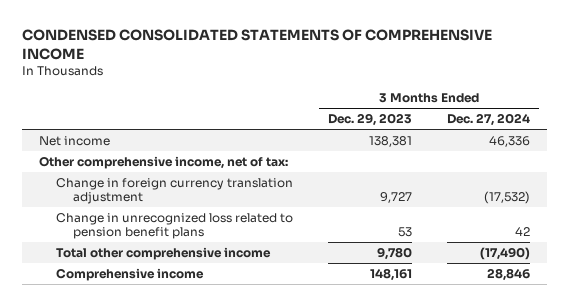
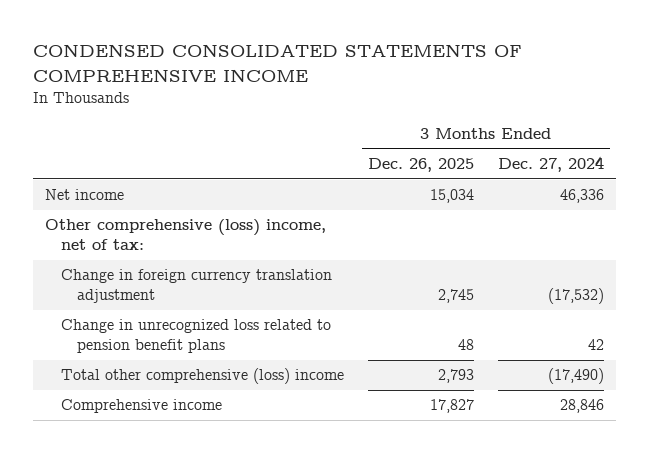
[328,113,413,127] Dec. 29, 2023 -> none
none -> [367,158,474,173] Dec. 26, 2025
[39,155,289,169] Other comprehensive income, net of tax: -> [44,219,326,251] Other comprehensive (loss) income, net of tax:
[56,246,272,260] Total other comprehensive income -> [60,368,344,385] Total other comprehensive (loss) income

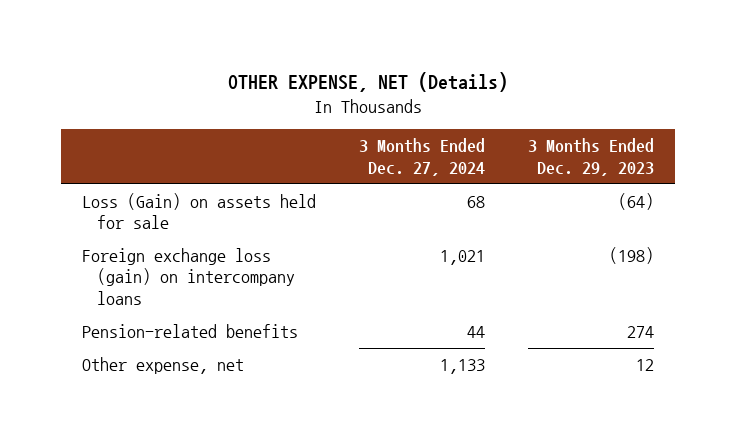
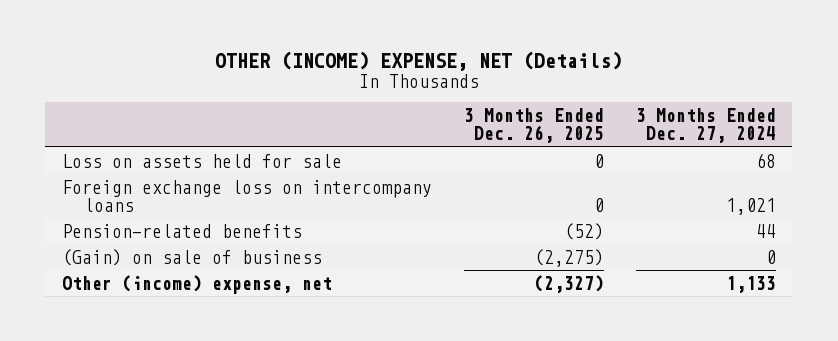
[228,72,509,93] OTHER EXPENSE, NET (Details) -> [214,51,622,72] OTHER (INCOME) EXPENSE, NET (Details)
[527,138,654,176] 3 Months Ended Dec. 29, 2023 -> none
none -> [463,108,604,144] 3 Months Ended Dec. 26, 2025
[82,193,317,230] Loss (Gain) on assets held for sale -> [61,153,342,168] Loss on assets held for sale
[82,248,296,305] Foreign exchange loss (gain) on intercompany loans -> [61,179,432,212] Foreign exchange loss on intercompany loans
none -> [61,248,322,266] (Gain) on sale of business
[82,357,245,375] Other expense, net -> [61,274,332,294] Other (income) expense, net

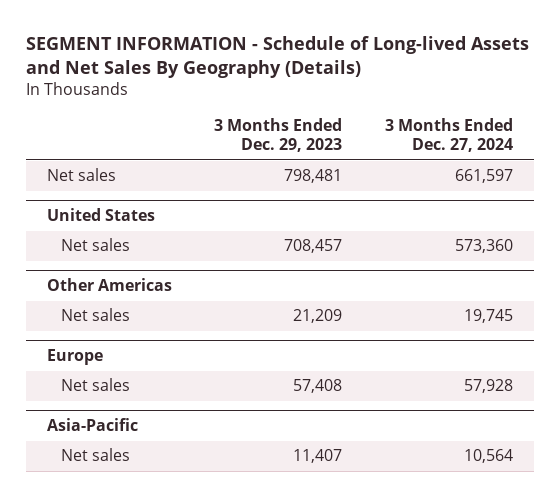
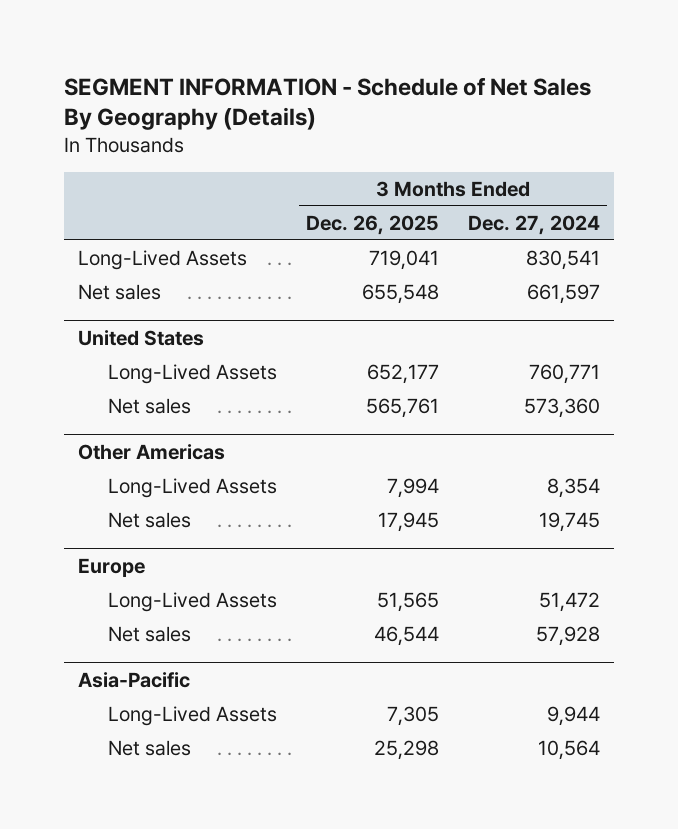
[25,35,529,78] SEGMENT INFORMATION - Schedule of Long-lived Assets and Net Sales By Geography (Details) -> [64,76,592,131] SEGMENT INFORMATION - Schedule of Net Sales By Geography (Details)
[214,117,343,153] 3 Months Ended Dec. 29, 2023 -> none
none -> [306,214,440,235] Dec. 26, 2025
none -> [78,249,248,270] Long-Lived Assets
none -> [108,363,278,384] Long-Lived Assets
none -> [108,477,278,498] Long-Lived Assets
none -> [108,591,278,612] Long-Lived Assets
none -> [108,705,278,726] Long-Lived Assets

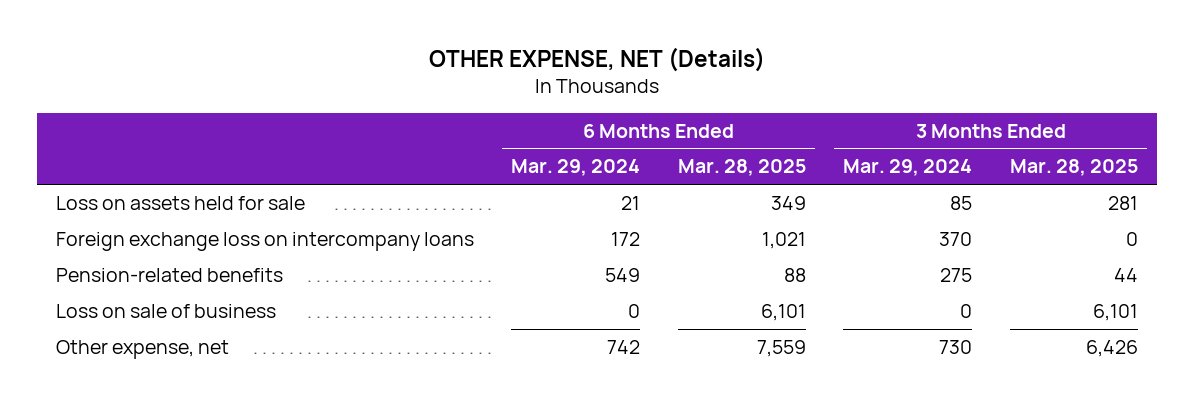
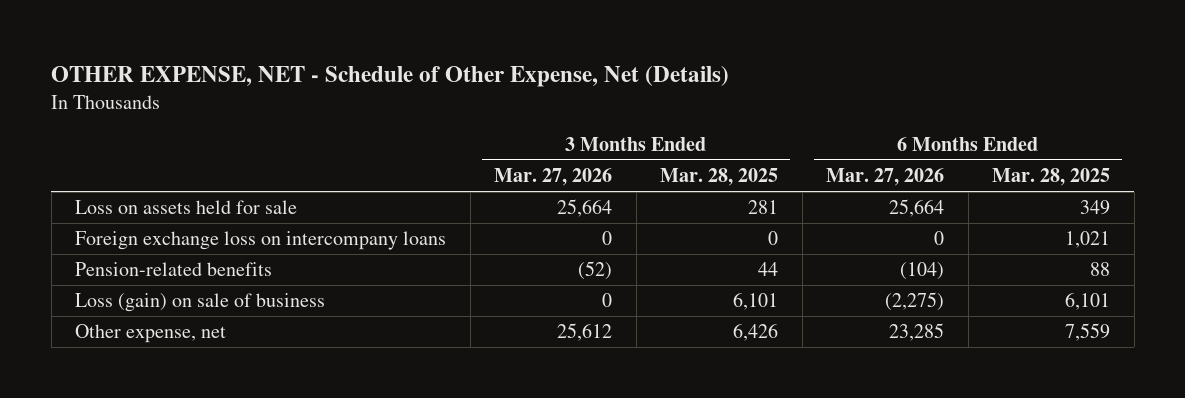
[428,46,765,72] OTHER EXPENSE, NET (Details) -> [51,65,730,87] OTHER EXPENSE, NET - Schedule of Other Expense, Net (Details)
[511,159,641,177] Mar. 29, 2024 -> none
[843,159,973,177] Mar. 29, 2024 -> none
none -> [494,167,613,186] Mar. 27, 2026
none -> [826,167,945,186] Mar. 27, 2026
[55,303,276,318] Loss on sale of business -> [75,293,326,313] Loss (gain) on sale of business

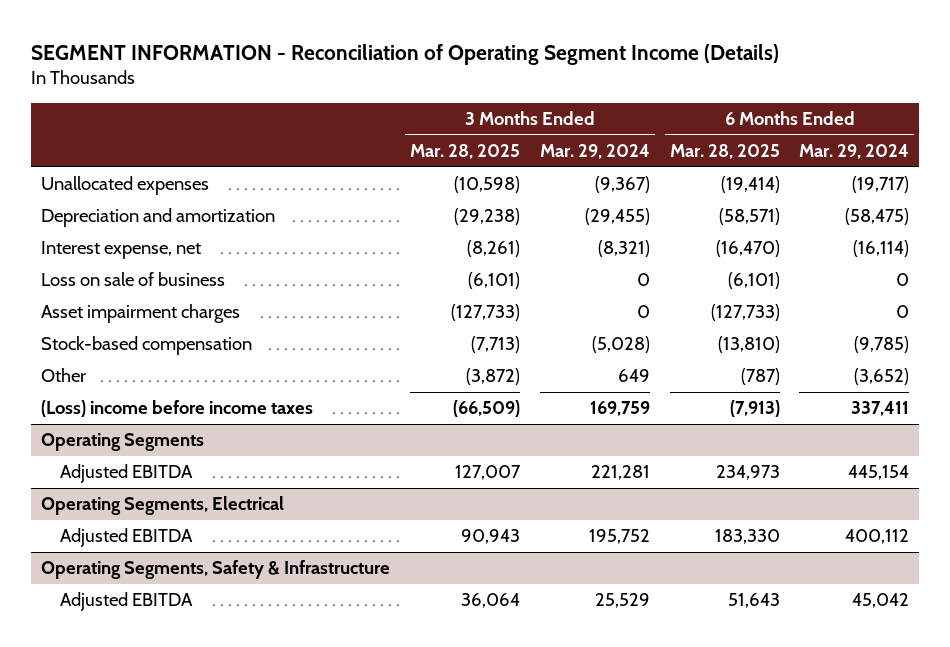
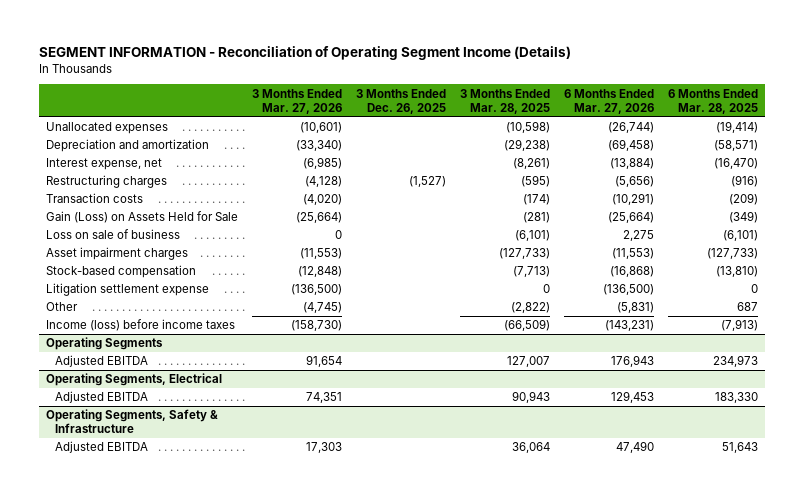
[539,144,650,160] Mar. 29, 2024 -> none
[799,144,910,160] Mar. 29, 2024 -> none
none -> [252,88,343,114] 3 Months Ended Mar. 27, 2026
none -> [356,88,447,114] 3 Months Ended Dec. 26, 2025
none -> [564,88,655,114] 6 Months Ended Mar. 27, 2026
none -> [46,175,168,189] Restructuring charges
none -> [46,193,144,204] Transaction costs
none -> [46,211,239,224] Gain (Loss) on Assets Held for Sale
none -> [46,283,210,297] Litigation settlement expense
[465,368,520,386] (3,872) -> [511,302,551,314] (2,822)
[740,368,780,386] (787) -> [737,302,759,312] 687
[40,400,313,418] (Loss) income before income taxes -> [46,319,236,332] Income (loss) before income taxes

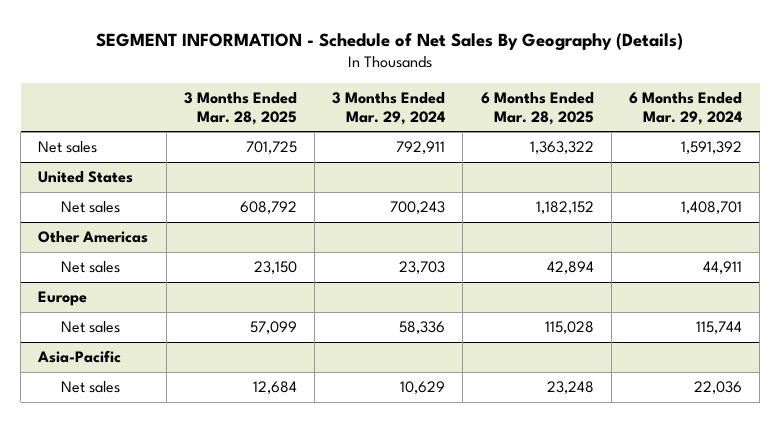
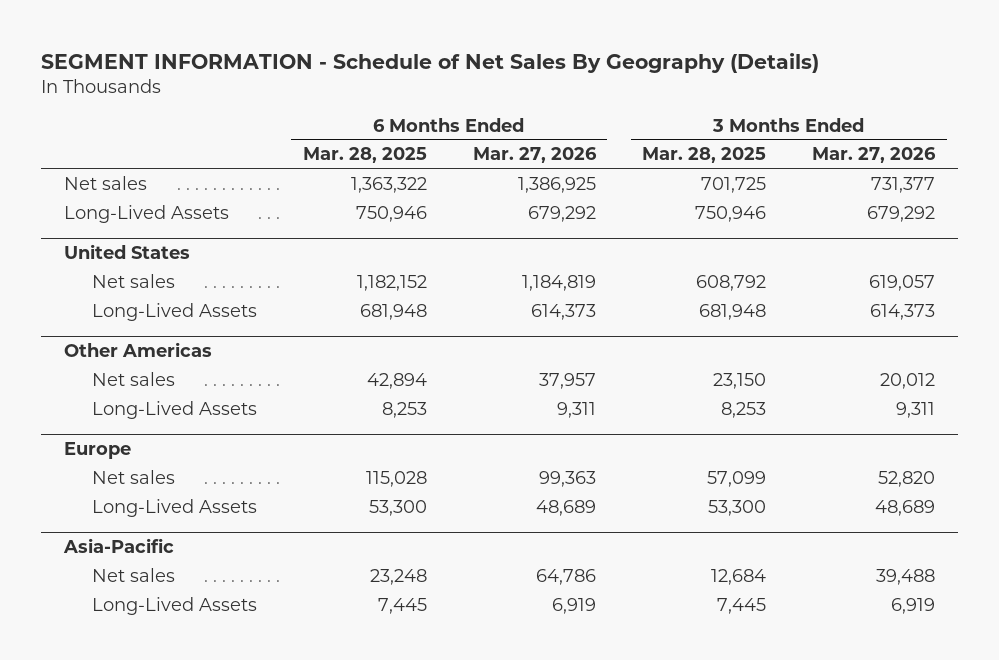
[332,91,446,125] 3 Months Ended Mar. 29, 2024 -> none
[628,91,742,125] 6 Months Ended Mar. 29, 2024 -> none
none -> [472,147,597,164] Mar. 27, 2026
none -> [812,147,937,164] Mar. 27, 2026
none -> [64,204,230,223] Long-Lived Assets
none -> [91,302,257,321] Long-Lived Assets
none -> [91,400,257,419] Long-Lived Assets
none -> [91,498,257,517] Long-Lived Assets
none -> [91,596,257,615] Long-Lived Assets

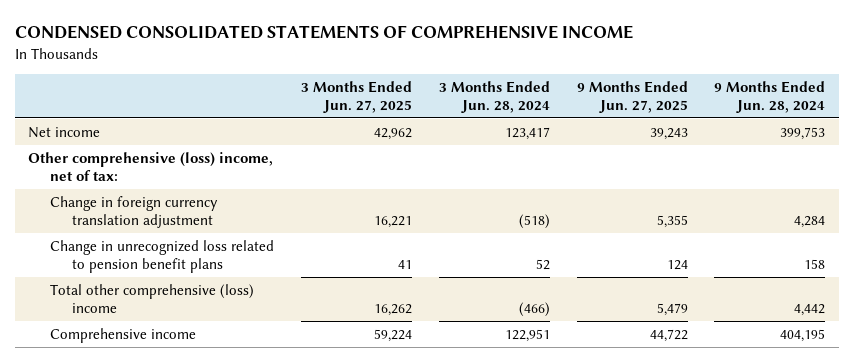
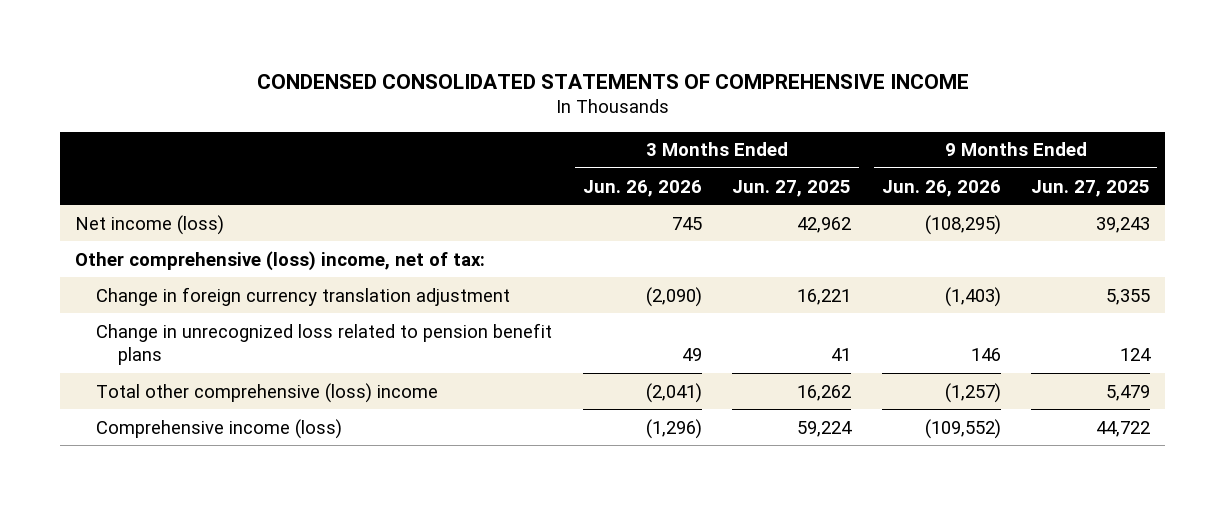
[438,80,550,114] 3 Months Ended Jun. 28, 2024 -> none
[714,80,826,114] 9 Months Ended Jun. 28, 2024 -> none
none -> [582,179,702,197] Jun. 26, 2026
none -> [881,179,1001,197] Jun. 26, 2026
[28,126,101,138] Net income -> [75,214,225,235] Net income (loss)
[50,327,197,343] Comprehensive income -> [96,418,343,439] Comprehensive income (loss)

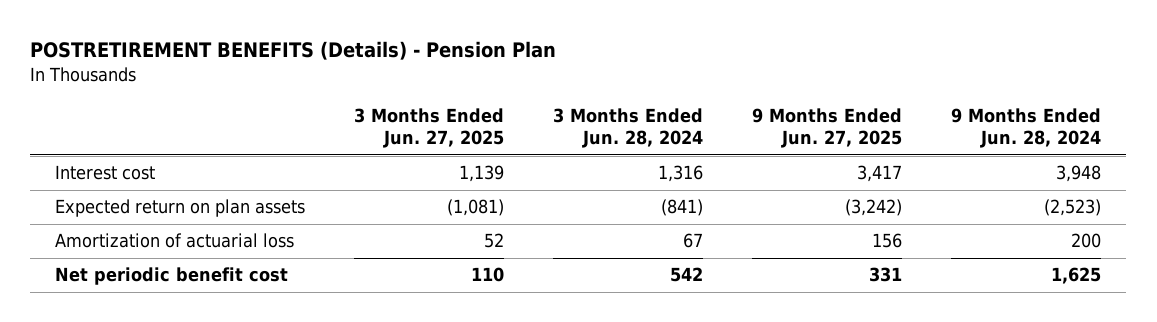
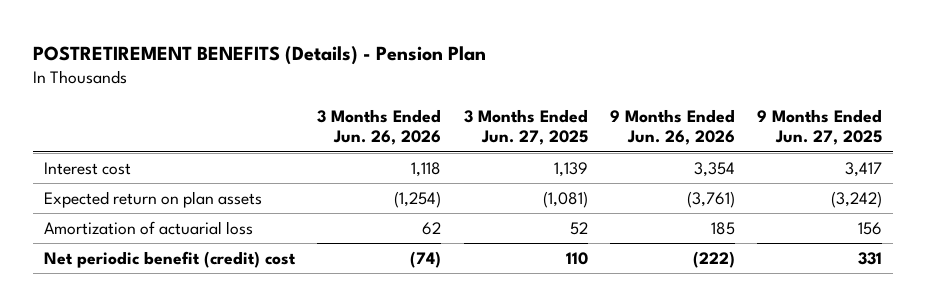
[553,107,704,148] 3 Months Ended Jun. 28, 2024 -> none
[951,107,1102,148] 9 Months Ended Jun. 28, 2024 -> none
none -> [317,108,442,146] 3 Months Ended Jun. 26, 2026
none -> [610,108,736,146] 9 Months Ended Jun. 26, 2026
[55,267,289,286] Net periodic benefit cost -> [44,250,297,268] Net periodic benefit (credit) cost

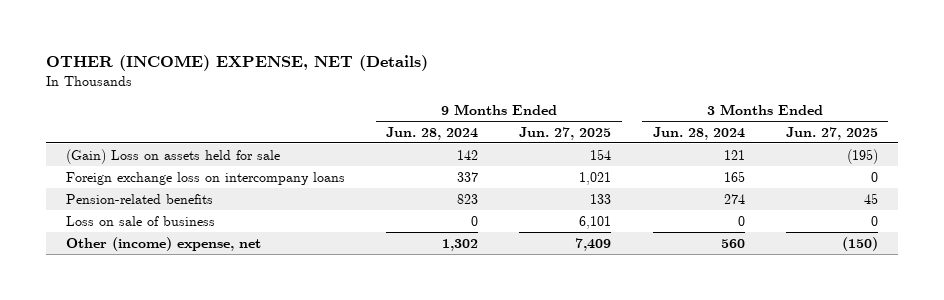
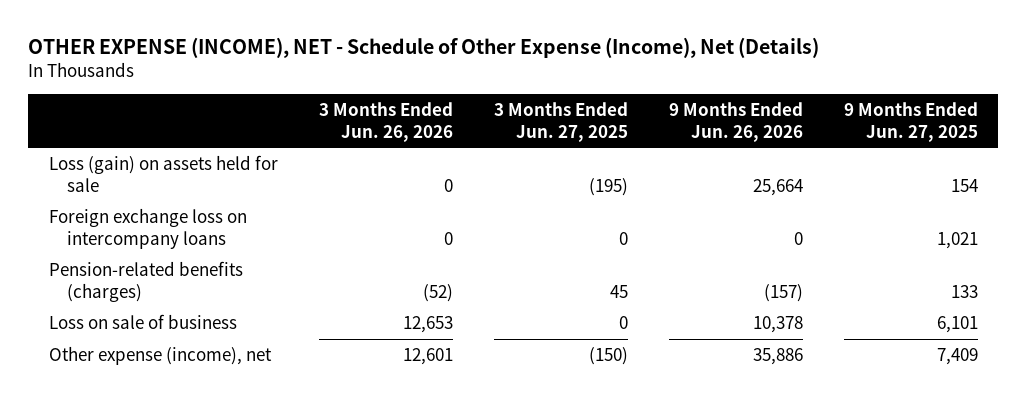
[45,55,428,72] OTHER (INCOME) EXPENSE, NET (Details) -> [28,37,820,59] OTHER EXPENSE (INCOME), NET - Schedule of Other Expense (Income), Net (Details)
[386,126,479,140] Jun. 28, 2024 -> none
[652,126,745,140] Jun. 28, 2024 -> none
none -> [318,102,453,142] 3 Months Ended Jun. 26, 2026
none -> [668,102,803,142] 9 Months Ended Jun. 26, 2026
[66,148,281,164] (Gain) Loss on assets held for sale -> [48,155,278,192] Loss (gain) on assets held for sale
[66,193,214,204] Pension-related benefits -> [48,261,243,302] Pension-related benefits (charges)
[66,236,262,251] Other (income) expense, net -> [48,346,272,366] Other expense (income), net

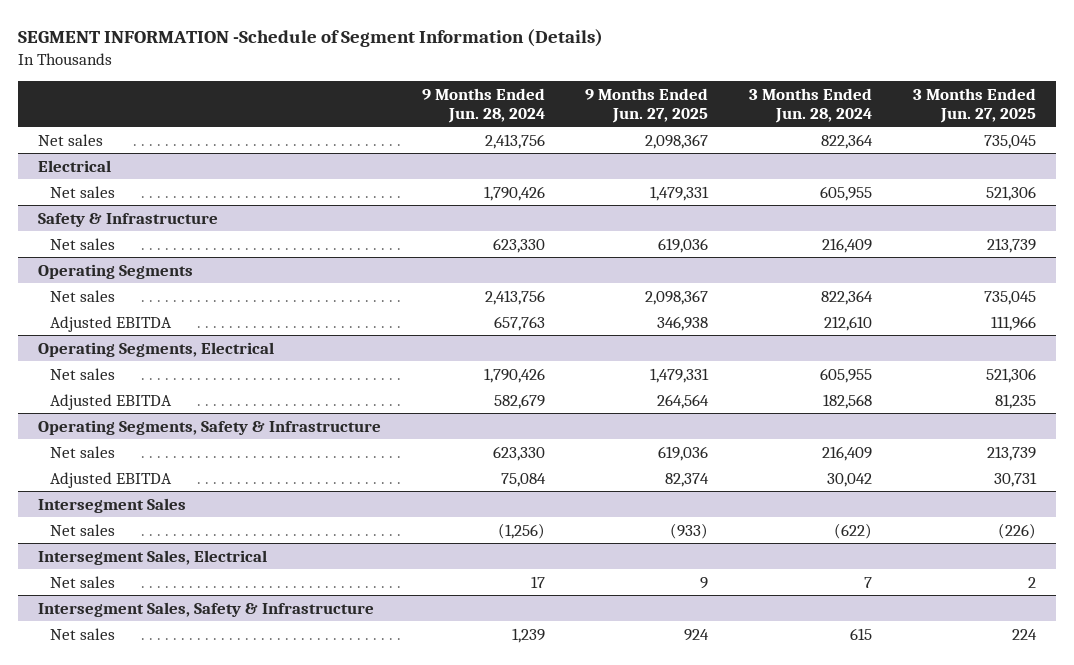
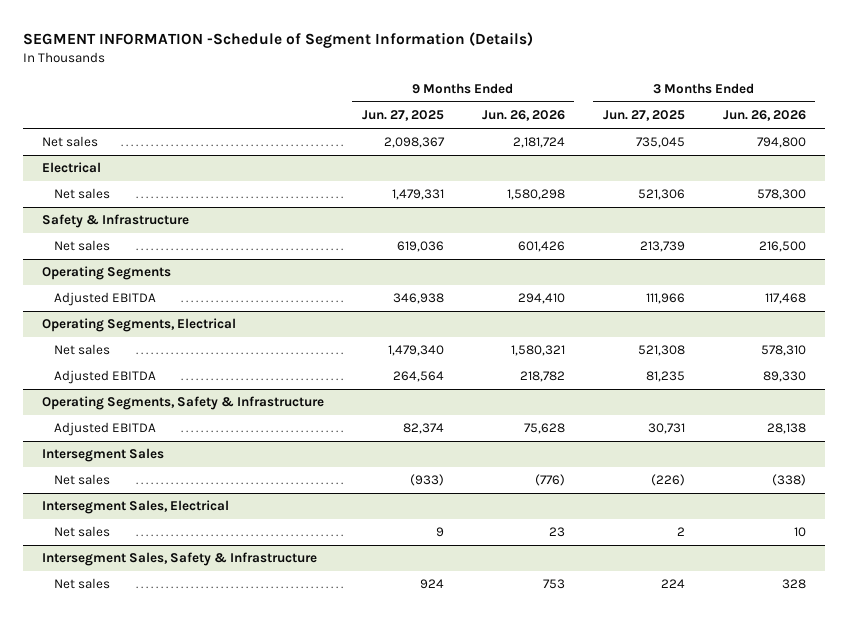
[421,87,545,123] 9 Months Ended Jun. 28, 2024 -> none
[749,87,873,123] 3 Months Ended Jun. 28, 2024 -> none
none -> [481,110,565,122] Jun. 26, 2026
none -> [722,110,806,122] Jun. 26, 2026
[49,289,115,302] Net sales -> none
[650,367,710,383] 1,479,331 -> [387,345,444,357] 1,479,340
[985,367,1036,383] 521,306 -> [637,345,685,357] 521,308
[49,445,115,458] Net sales -> none

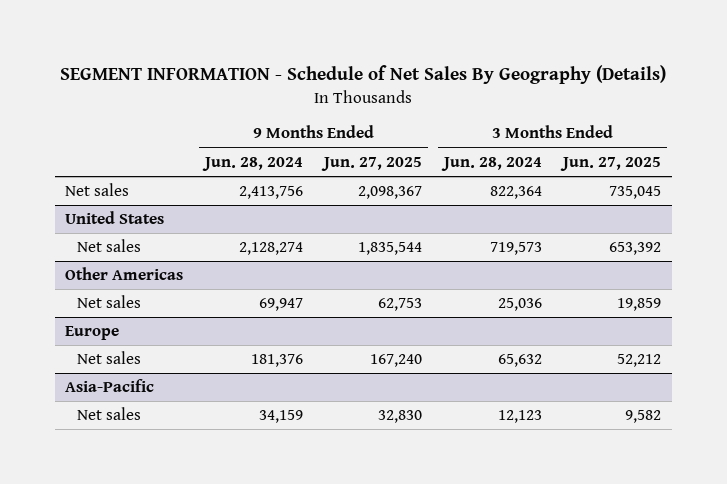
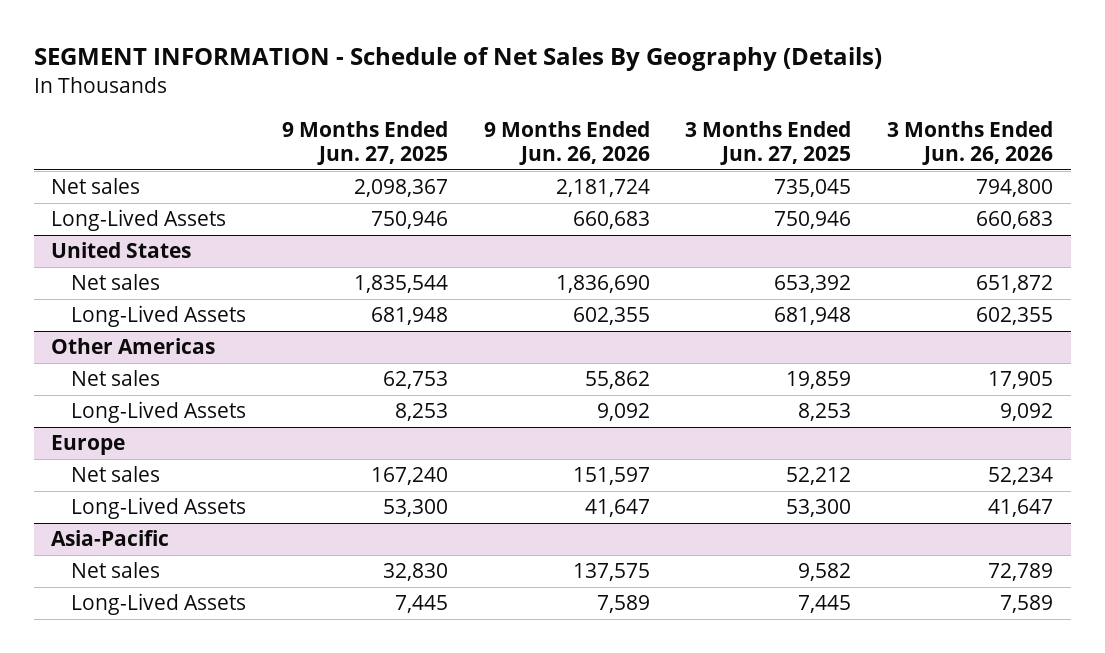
[201,156,303,171] Jun. 28, 2024 -> none
[440,156,542,171] Jun. 28, 2024 -> none
none -> [483,120,650,166] 9 Months Ended Jun. 26, 2026
none -> [887,120,1054,166] 3 Months Ended Jun. 26, 2026
none -> [51,209,227,232] Long-Lived Assets
none -> [71,305,247,328] Long-Lived Assets
none -> [71,401,247,424] Long-Lived Assets
none -> [71,497,247,520] Long-Lived Assets
none -> [71,593,247,616] Long-Lived Assets

